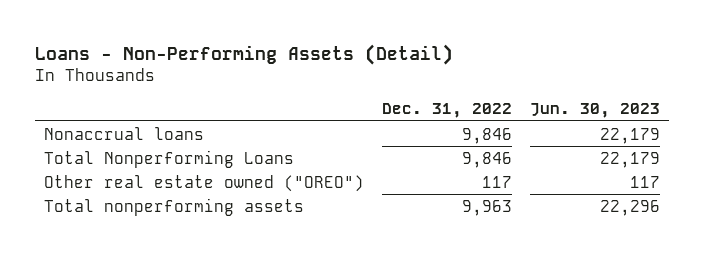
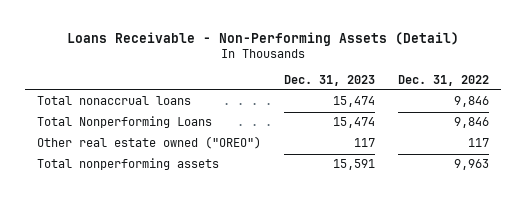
[35,43,454,65] Loans - Non-Performing Assets (Detail) -> [66,31,459,46] Loans Receivable - Non-Performing Assets (Detail)
[529,103,660,119] Jun. 30, 2023 -> none
none -> [283,74,375,86] Dec. 31, 2023
[44,126,205,140] Nonaccrual loans -> [36,96,191,106] Total nonaccrual loans

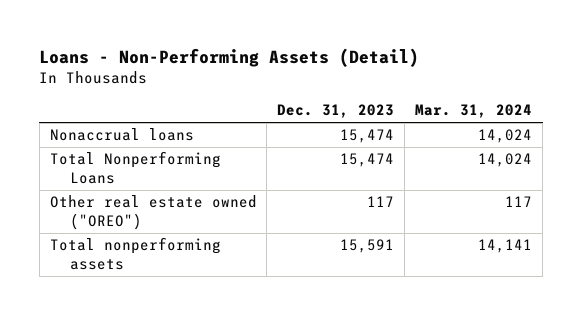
[66,31,459,46] Loans Receivable - Non-Performing Assets (Detail) -> [39,47,420,67] Loans - Non-Performing Assets (Detail)
[398,74,490,86] Dec. 31, 2022 -> none
none -> [415,104,533,119] Mar. 31, 2024
[36,96,191,106] Total nonaccrual loans -> [49,128,194,142] Nonaccrual loans

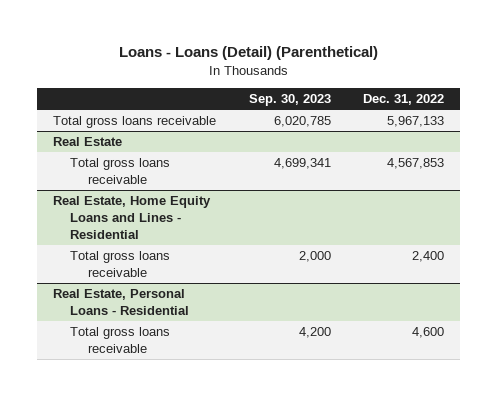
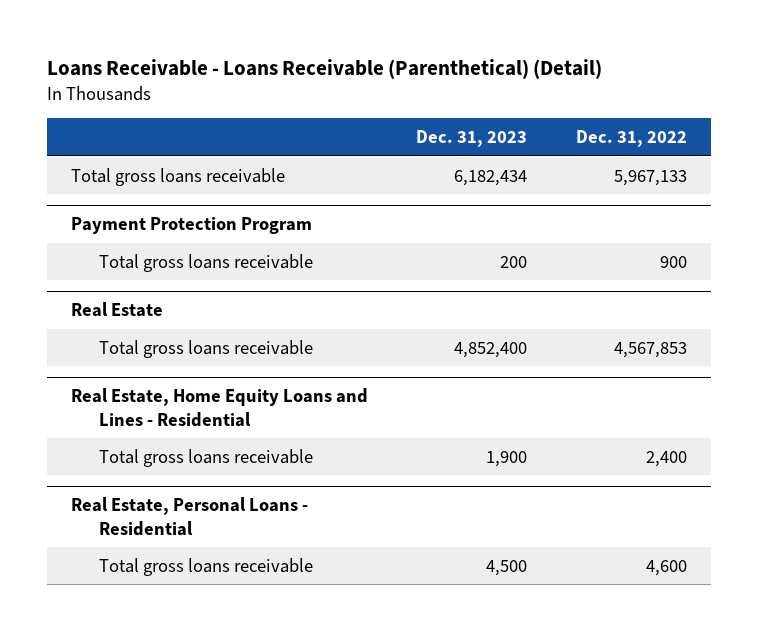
[118,46,378,61] Loans - Loans (Detail) (Parenthetical) -> [47,59,603,80] Loans Receivable - Loans Receivable (Parenthetical) (Detail)
[248,94,331,107] Sep. 30, 2023 -> none
none -> [416,130,528,148] Dec. 31, 2023
none -> [71,217,313,235] Payment Protection Program
none -> [98,253,313,272] Total gross loans receivable

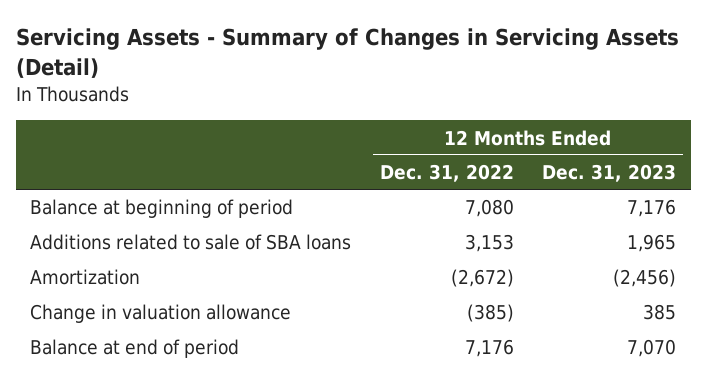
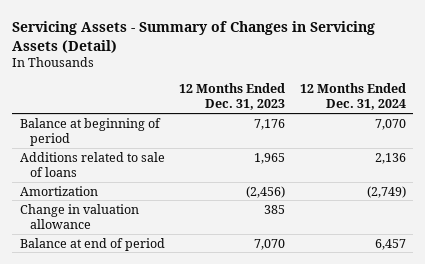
[379,164,514,183] Dec. 31, 2022 -> none
none -> [299,82,406,111] 12 Months Ended Dec. 31, 2024
[30,234,352,251] Additions related to sale of SBA loans -> [19,151,165,178] Additions related to sale of loans

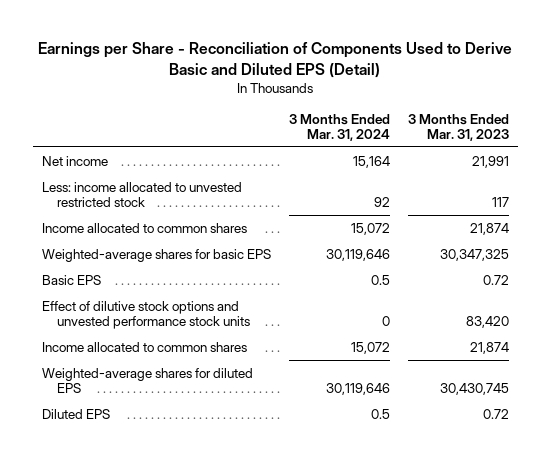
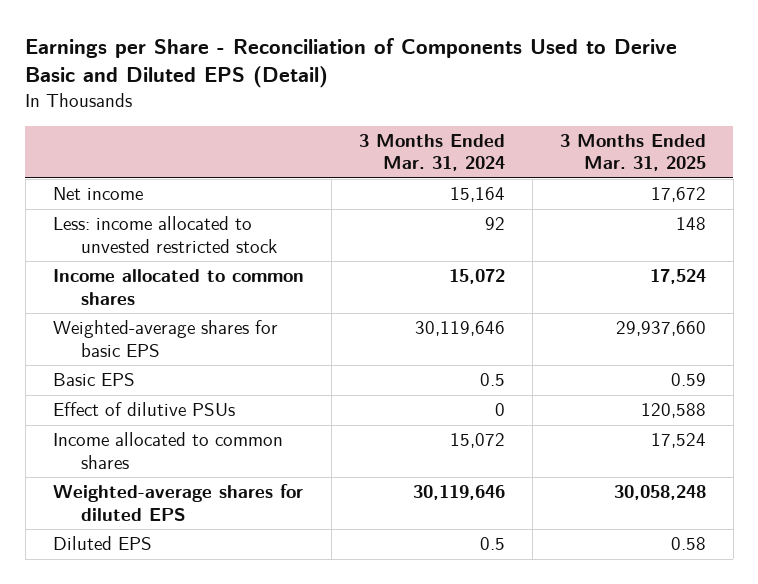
[407,113,509,141] 3 Months Ended Mar. 31, 2023 -> none
none -> [559,133,706,172] 3 Months Ended Mar. 31, 2025
[42,300,250,329] Effect of dilutive stock options and unvested performance stock units -> [52,402,235,417] Effect of dilutive PSUs

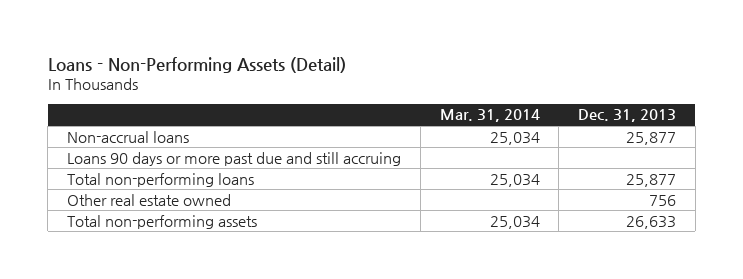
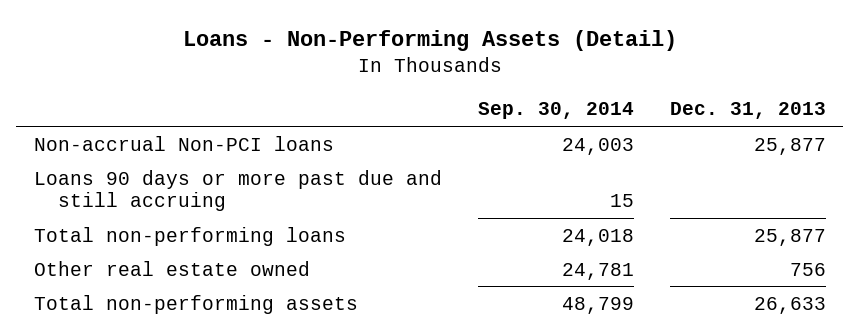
[439,109,540,123] Mar. 31, 2014 -> none
none -> [477,102,634,120] Sep. 30, 2014
[67,130,190,143] Non-accrual loans -> [34,135,335,151] Non-accrual Non-PCI loans

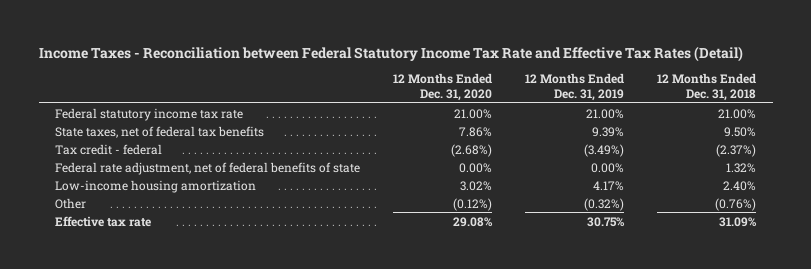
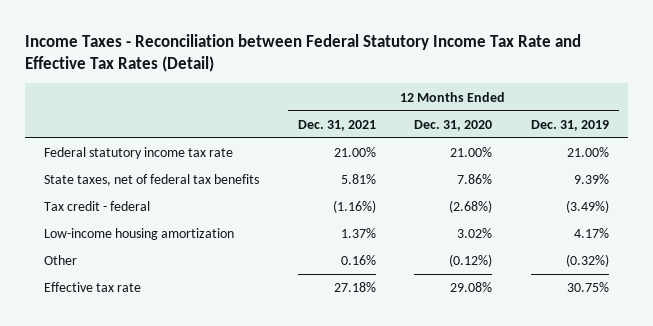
[657,73,757,101] 12 Months Ended Dec. 31, 2018 -> none
none -> [297,119,376,131] Dec. 31, 2021
[55,161,361,175] Federal rate adjustment, net of federal benefits of state -> none

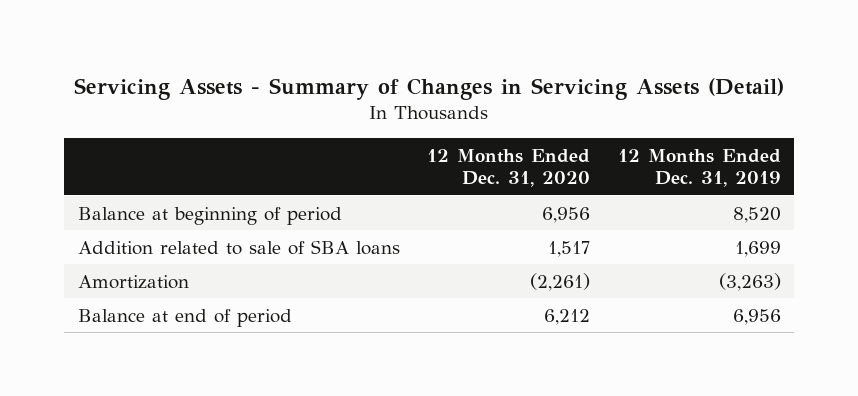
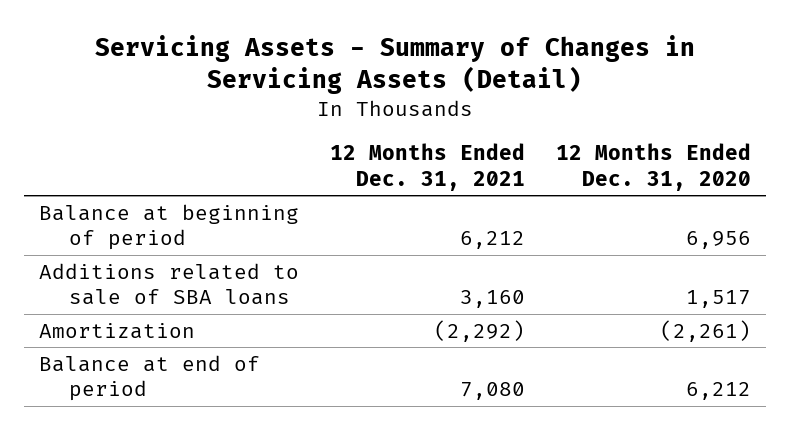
[617,148,781,188] 12 Months Ended Dec. 31, 2019 -> none
none -> [329,143,525,191] 12 Months Ended Dec. 31, 2021
[77,239,400,255] Addition related to sale of SBA loans -> [38,262,299,306] Additions related to sale of SBA loans

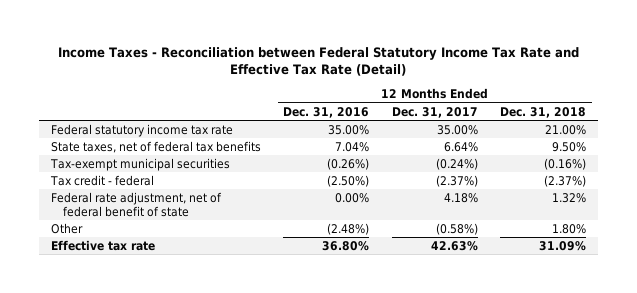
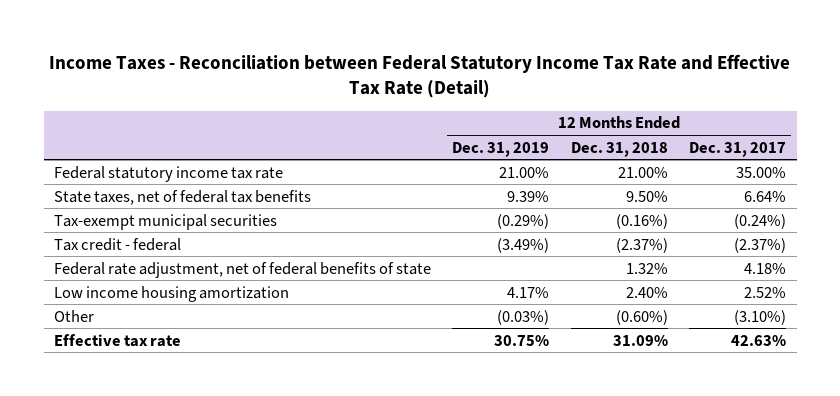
[283,106,370,118] Dec. 31, 2016 -> none
none -> [452,141,550,157] Dec. 31, 2019
[50,191,222,217] Federal rate adjustment, net of federal benefit of state -> [54,261,432,278] Federal rate adjustment, net of federal benefits of state
none -> [54,285,290,302] Low income housing amortization
[435,222,478,235] (0.58%) -> [733,309,786,325] (3.10%)
[552,223,587,234] 1.80% -> [615,309,668,325] (0.60%)

